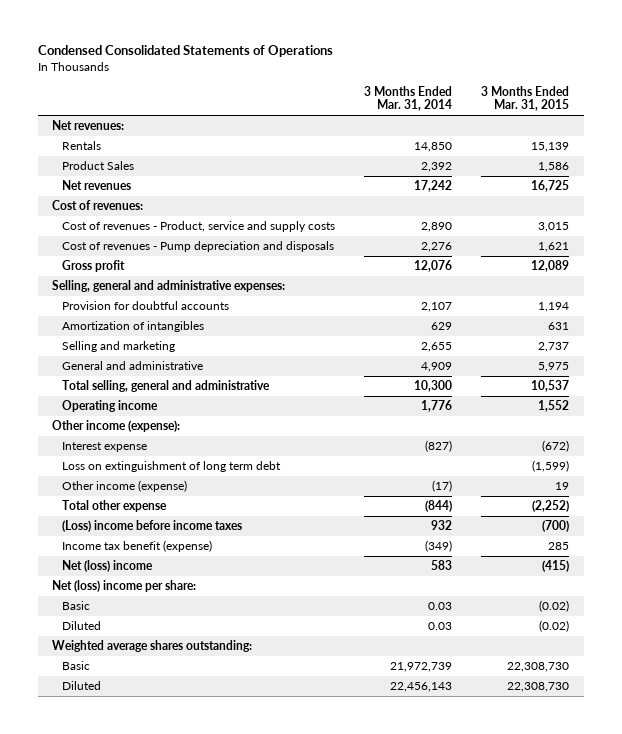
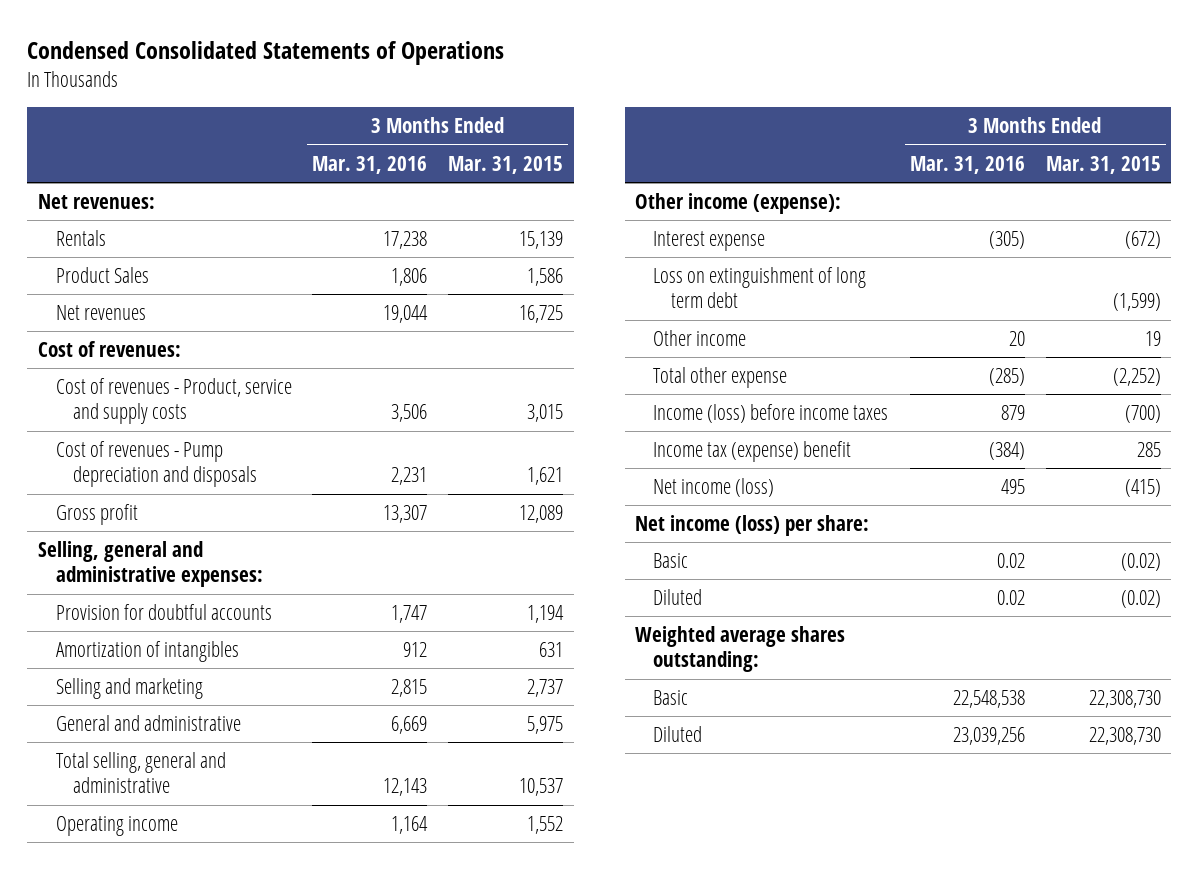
[364,86,453,112] 3 Months Ended Mar. 31, 2014 -> none
none -> [312,155,428,174] Mar. 31, 2016
[62,480,188,493] Other income (expense) -> [653,329,747,346] Other income
[62,520,243,533] (Loss) income before income taxes -> [653,403,889,423] Income (loss) before income taxes
[62,540,213,553] Income tax benefit (expense) -> [653,440,852,462] Income tax (expense) benefit
[62,560,154,573] Net (loss) income -> [653,477,775,497] Net income (loss)
[52,580,197,593] Net (loss) income per share: -> [635,514,870,536] Net income (loss) per share:

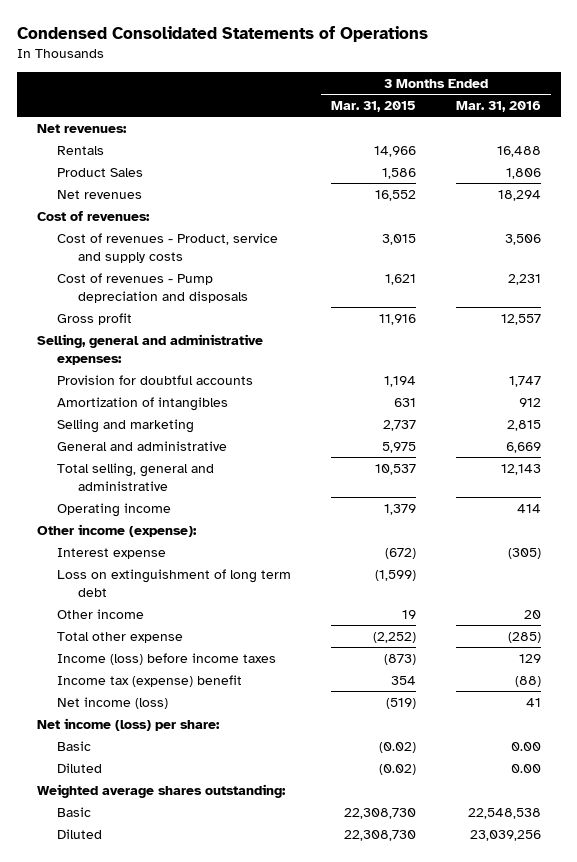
[383,230,428,249] 17,238 -> [496,145,541,157] 16,488
[519,230,564,249] 15,139 -> [374,145,417,157] 14,966
[383,304,429,323] 19,044 -> [497,189,541,201] 18,294
[519,304,564,323] 16,725 -> [375,189,417,201] 16,552
[383,504,428,523] 13,307 -> [500,313,541,325] 12,557
[519,504,564,523] 12,089 -> [379,313,417,325] 11,916
[391,815,429,834] 1,164 -> [516,503,541,513] 414
[527,815,564,834] 1,552 -> [384,503,417,515] 1,379
[1000,404,1025,420] 879 -> [518,653,541,663] 129
[1124,404,1161,423] (700) -> [384,653,417,665] (873)
[988,441,1025,460] (384) -> [514,675,541,687] (88)
[1136,441,1161,457] 285 -> [391,675,417,685] 354
[1000,478,1025,494] 495 -> [525,697,541,707] 41
[1124,478,1161,497] (415) -> [386,697,417,709] (519)
[996,552,1025,568] 0.02 -> [510,741,541,751] 0.00
[996,589,1025,605] 0.02 -> [510,763,541,773] 0.00

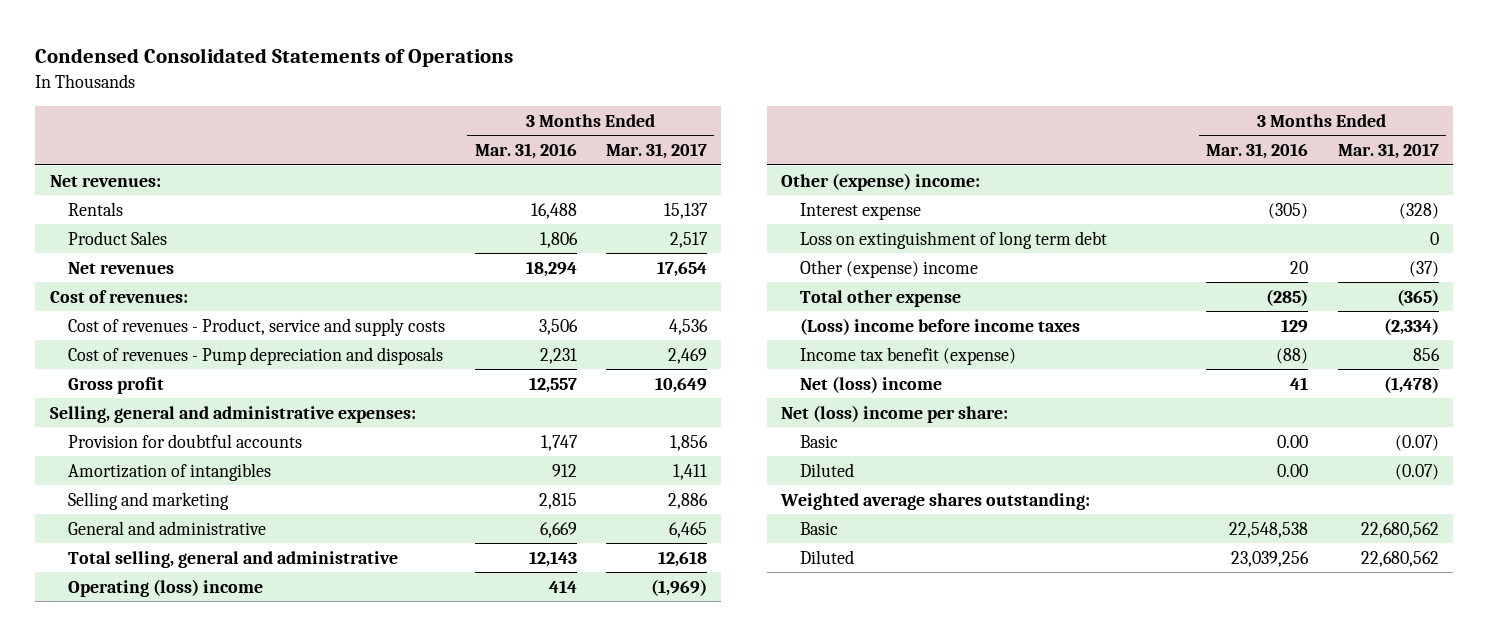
[331,101,417,113] Mar. 31, 2015 -> none
none -> [605,143,707,160] Mar. 31, 2017
[57,502,172,517] Operating income -> [68,578,264,597] Operating (loss) income
[36,523,197,537] Other income (expense): -> [781,172,981,191] Other (expense) income:
[57,608,145,619] Other income -> [800,259,979,278] Other (expense) income
[57,652,277,665] Income (loss) before income taxes -> [800,317,1081,335] (Loss) income before income taxes
[57,674,243,687] Income tax (expense) benefit -> [800,346,1017,365] Income tax benefit (expense)
[57,696,169,709] Net income (loss) -> [800,375,943,393] Net (loss) income
[36,717,220,731] Net income (loss) per share: -> [781,404,1009,423] Net (loss) income per share:

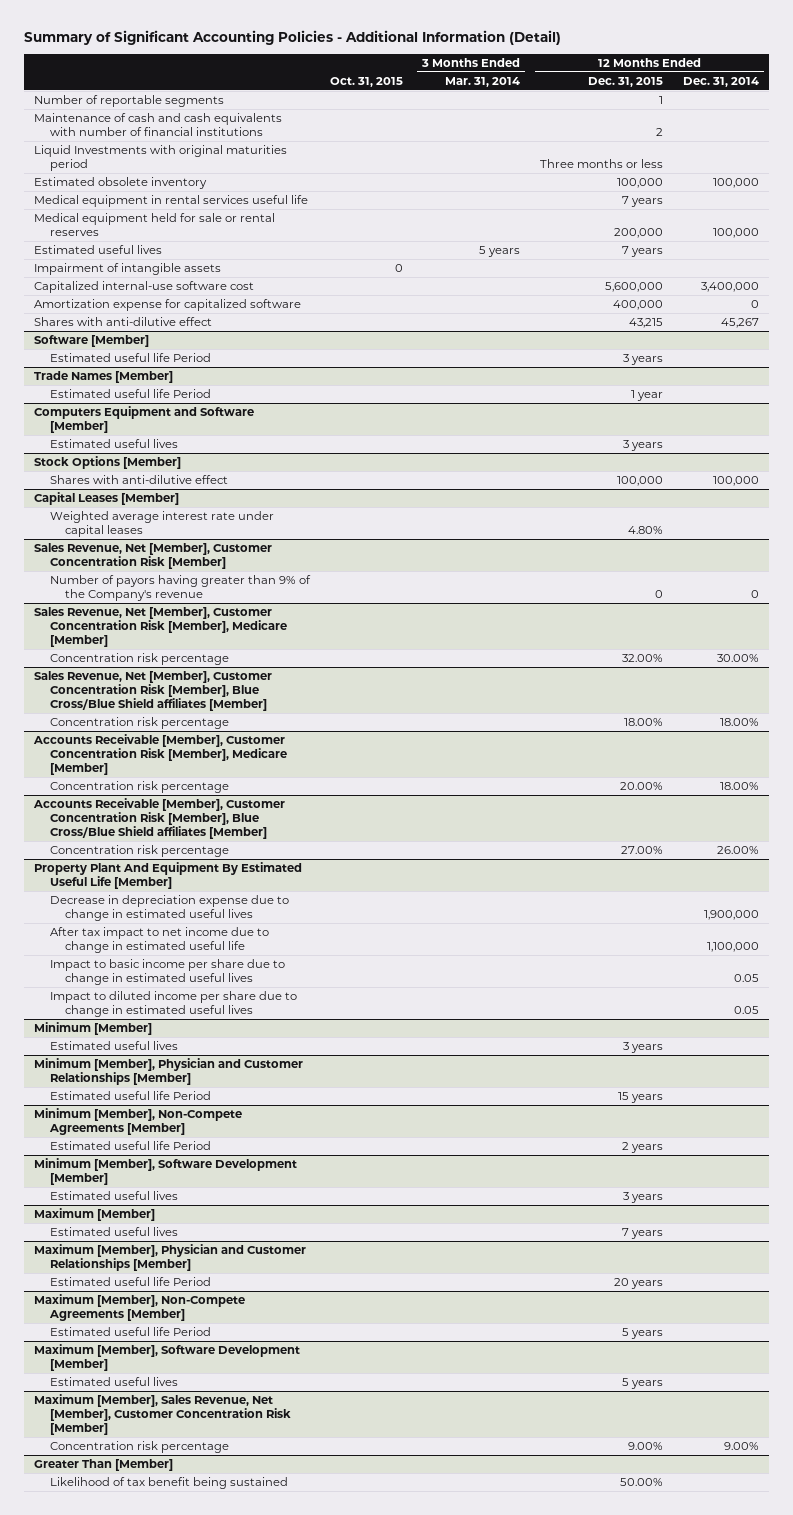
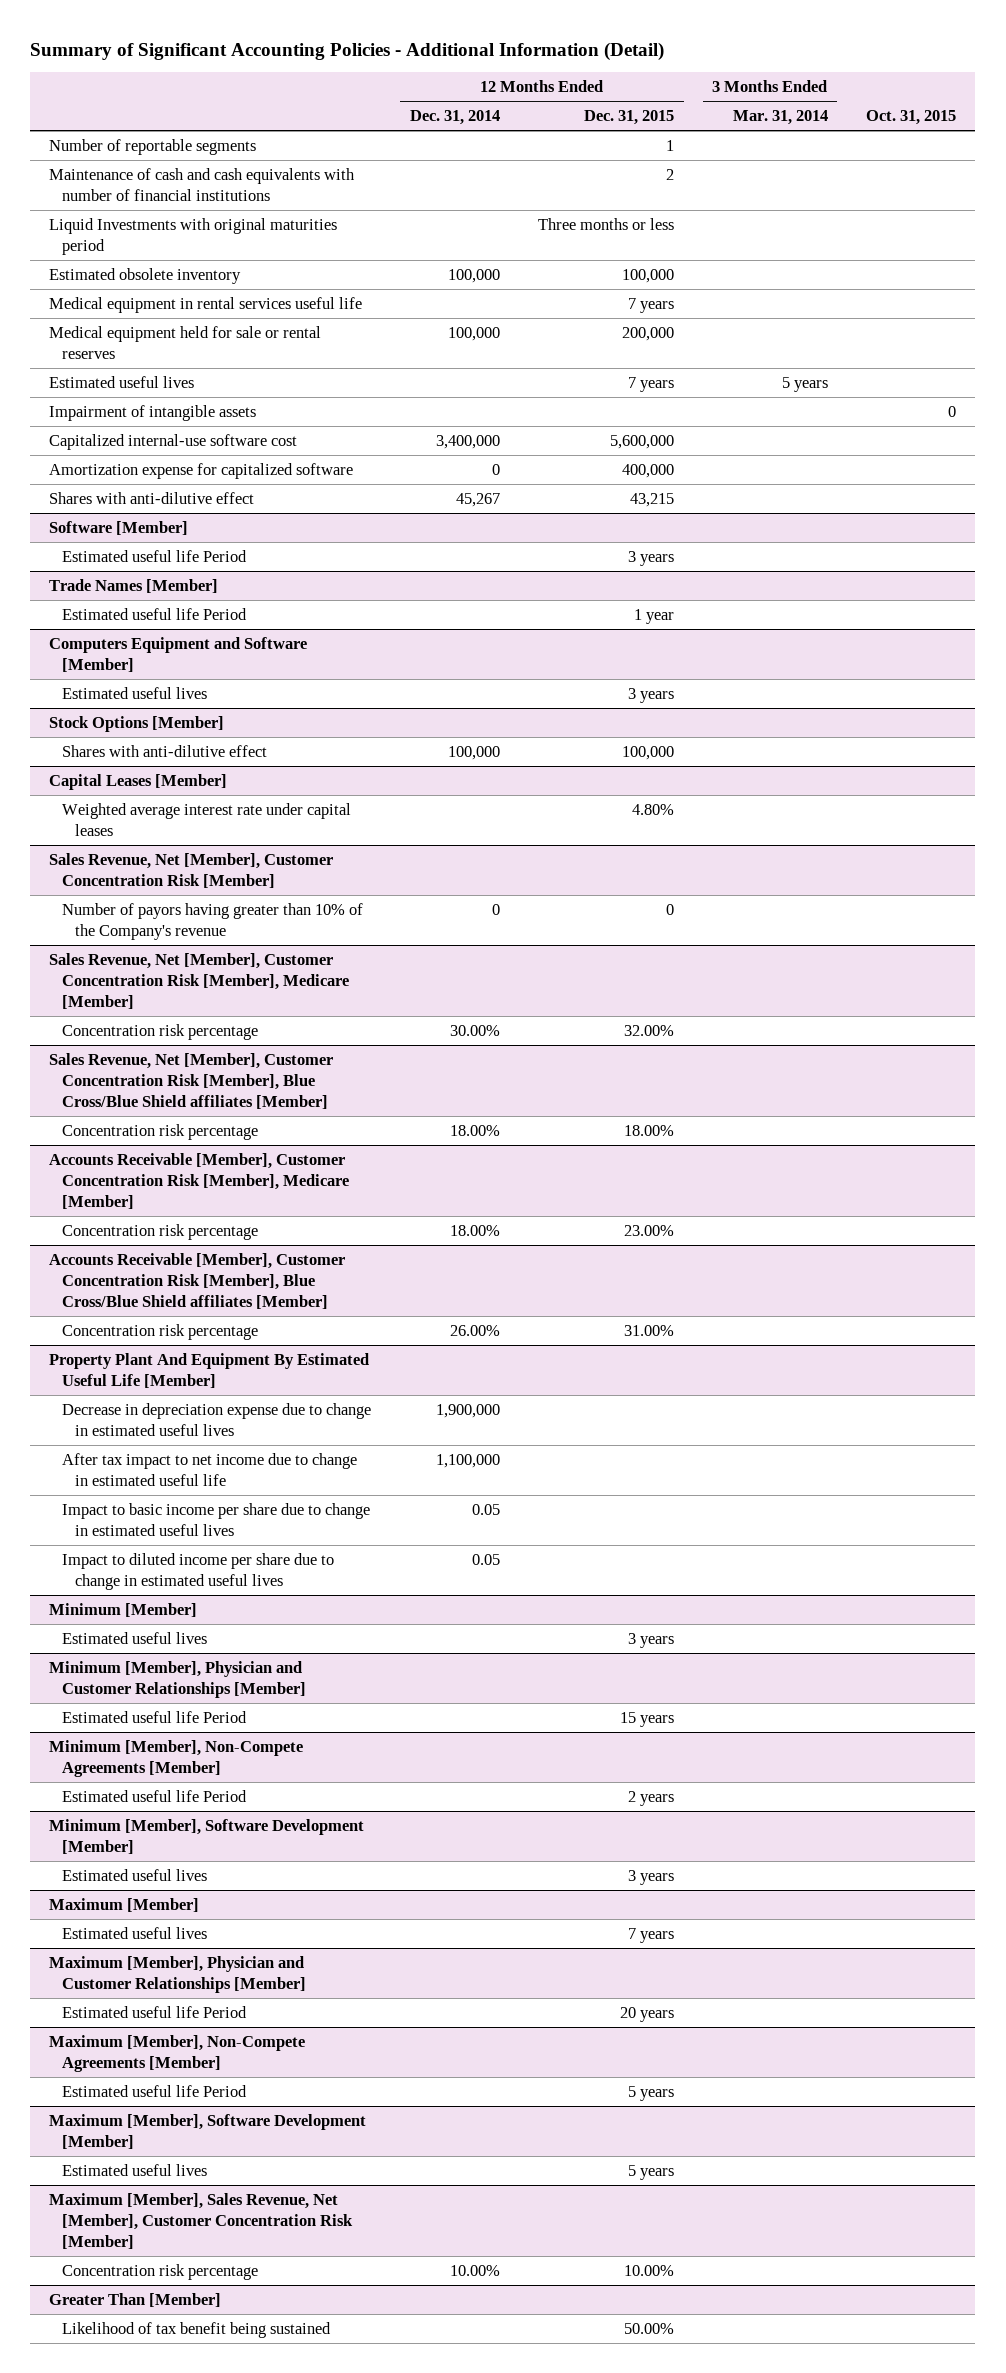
[49,575,311,602] Number of payors having greater than 9% of the Company's revenue -> [62,902,364,940] Number of payors having greater than 10% of the Company's revenue
[620,782,664,791] 20.00% -> [624,1224,675,1236] 23.00%
[621,846,664,855] 27.00% -> [624,1324,675,1336] 31.00%
[628,1442,664,1451] 9.00% -> [624,2264,675,2276] 10.00%
[724,1442,760,1451] 9.00% -> [449,2264,500,2276] 10.00%

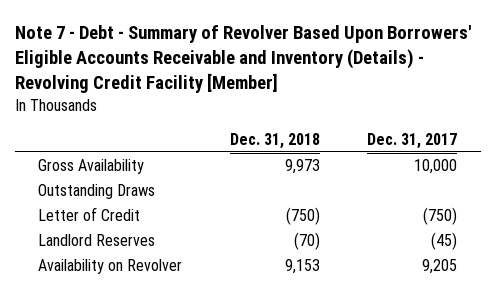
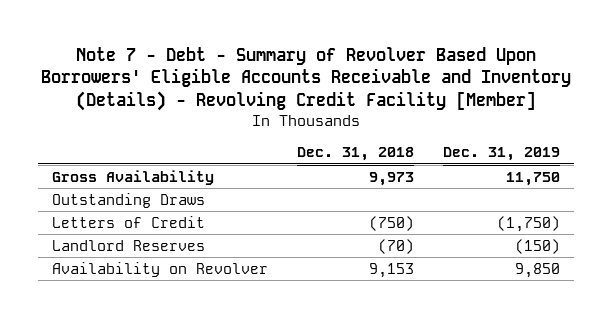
[367,132,458,149] Dec. 31, 2017 -> none
none -> [442,147,560,162] Dec. 31, 2019
[38,207,141,222] Letter of Credit -> [52,215,206,228] Letters of Credit

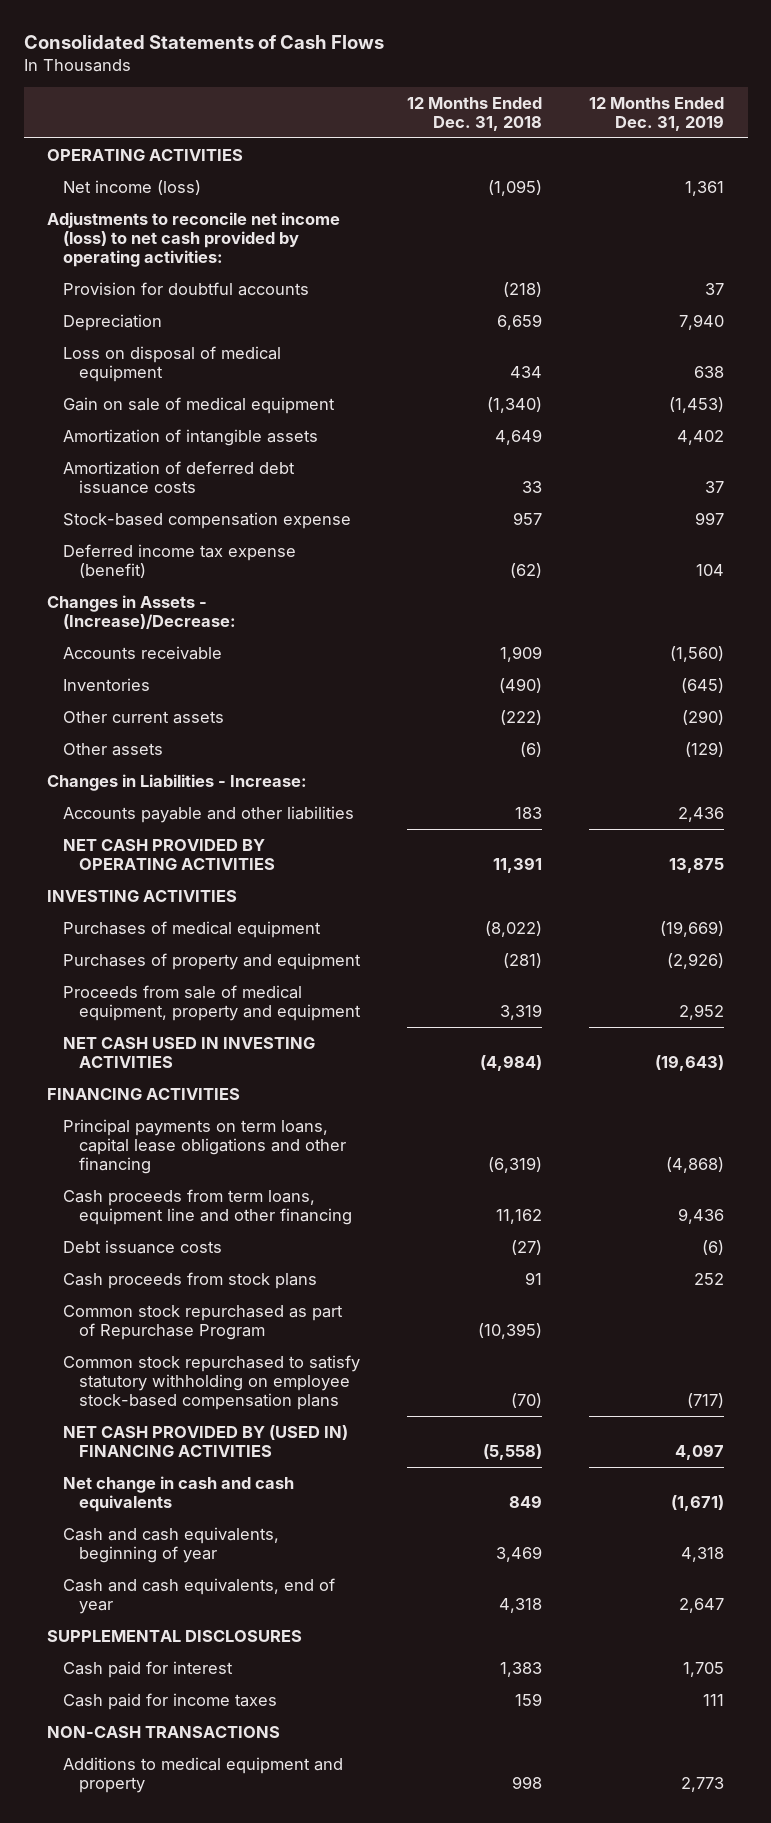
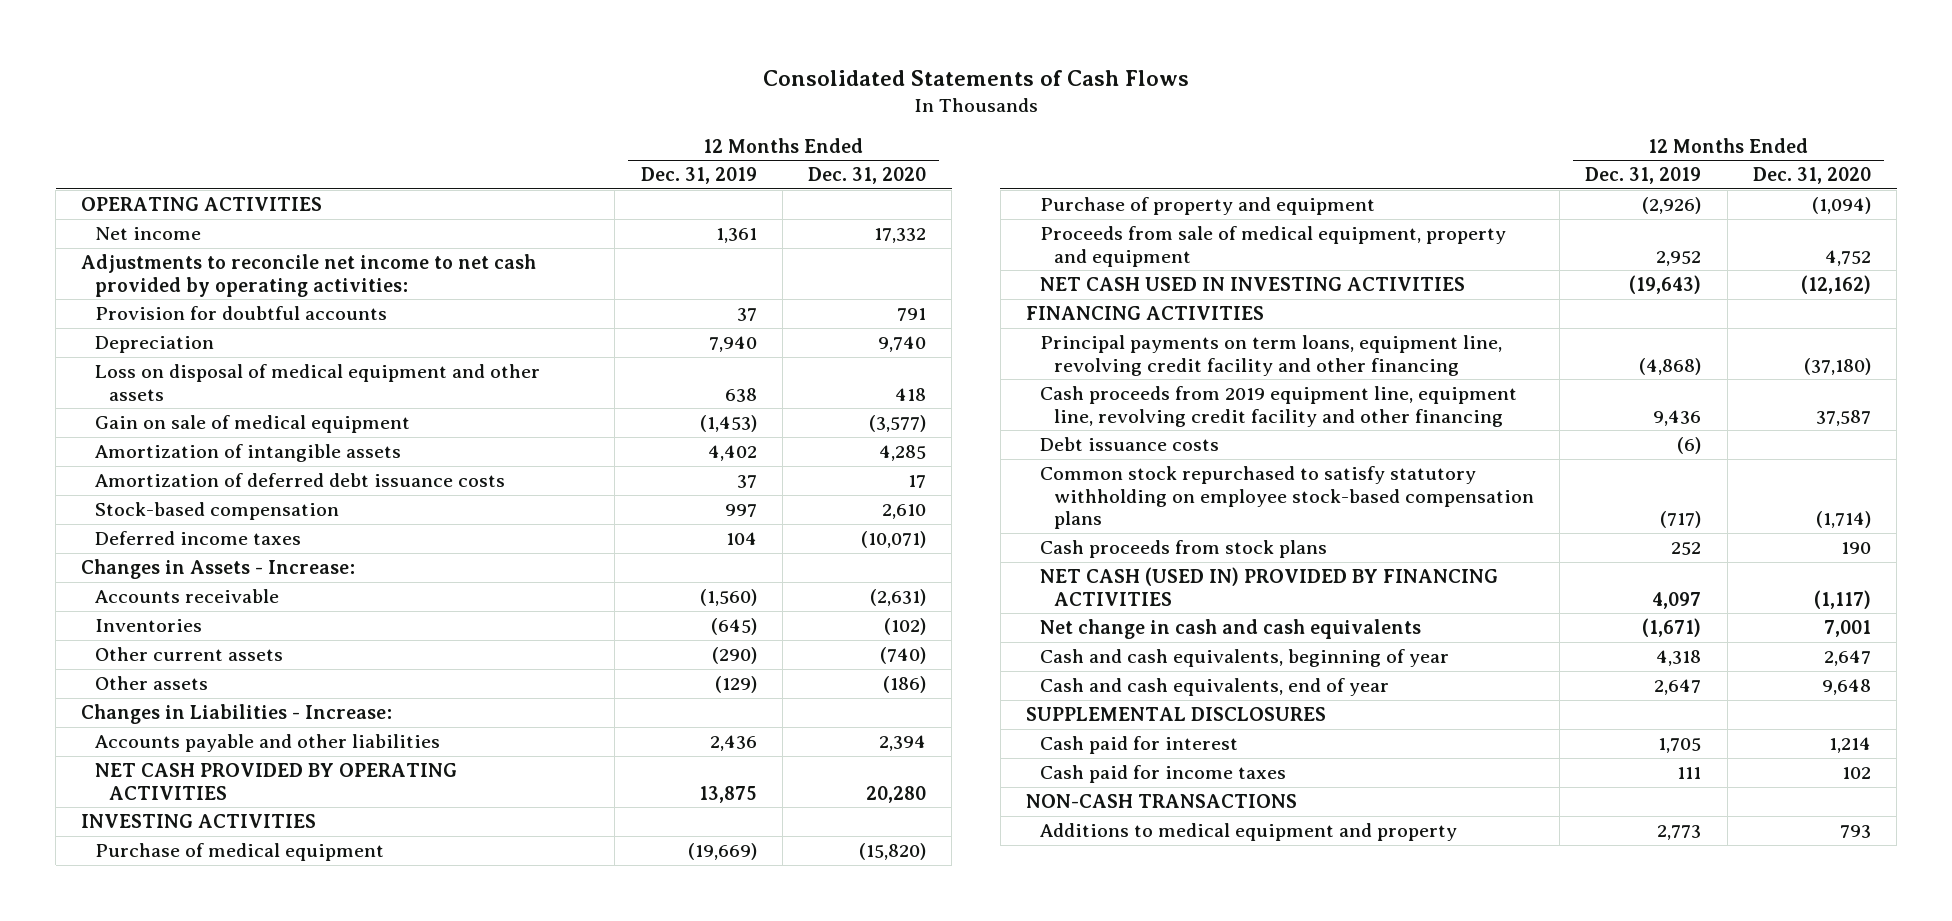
[407,96,543,132] 12 Months Ended Dec. 31, 2018 -> none
none -> [808,167,927,185] Dec. 31, 2020
[63,179,202,195] Net income (loss) -> [95,227,202,241] Net income
[47,211,341,268] Adjustments to reconcile net income (loss) to net cash provided by operating activities: -> [81,254,537,297] Adjustments to reconcile net income to net cash provided by operating activities:
[63,345,282,382] Loss on disposal of medical equipment -> [95,364,541,401] Loss on disposal of medical equipment and other assets
[63,511,352,529] Stock-based compensation expense -> [95,502,340,521] Stock-based compensation
[63,543,297,578] Deferred income tax expense (benefit) -> [95,531,302,546] Deferred income taxes
[47,594,237,629] Changes in Assets - (Increase)/Decrease: -> [81,559,356,580] Changes in Assets - Increase:
[63,920,322,938] Purchases of medical equipment -> [95,843,385,862] Purchase of medical equipment
[63,952,362,970] Purchases of property and equipment -> [1040,197,1376,216] Purchase of property and equipment
[63,1118,347,1175] Principal payments on term loans, capital lease obligations and other financing -> [1040,335,1503,376] Principal payments on term loans, equipment line, revolving credit facility and other financing
[63,1188,353,1225] Cash proceeds from term loans, equipment line and other financing -> [1040,386,1518,427] Cash proceeds from 2019 equipment line, equipment line, revolving credit facility and other financing
[63,1304,344,1340] Common stock repurchased as part of Repurchase Program -> none
[63,1271,318,1289] Cash proceeds from stock plans -> [1040,540,1328,559] Cash proceeds from stock plans
[63,1424,349,1457] NET CASH PROVIDED BY (USED IN) FINANCING ACTIVITIES -> [1040,567,1499,606] NET CASH (USED IN) PROVIDED BY FINANCING ACTIVITIES

